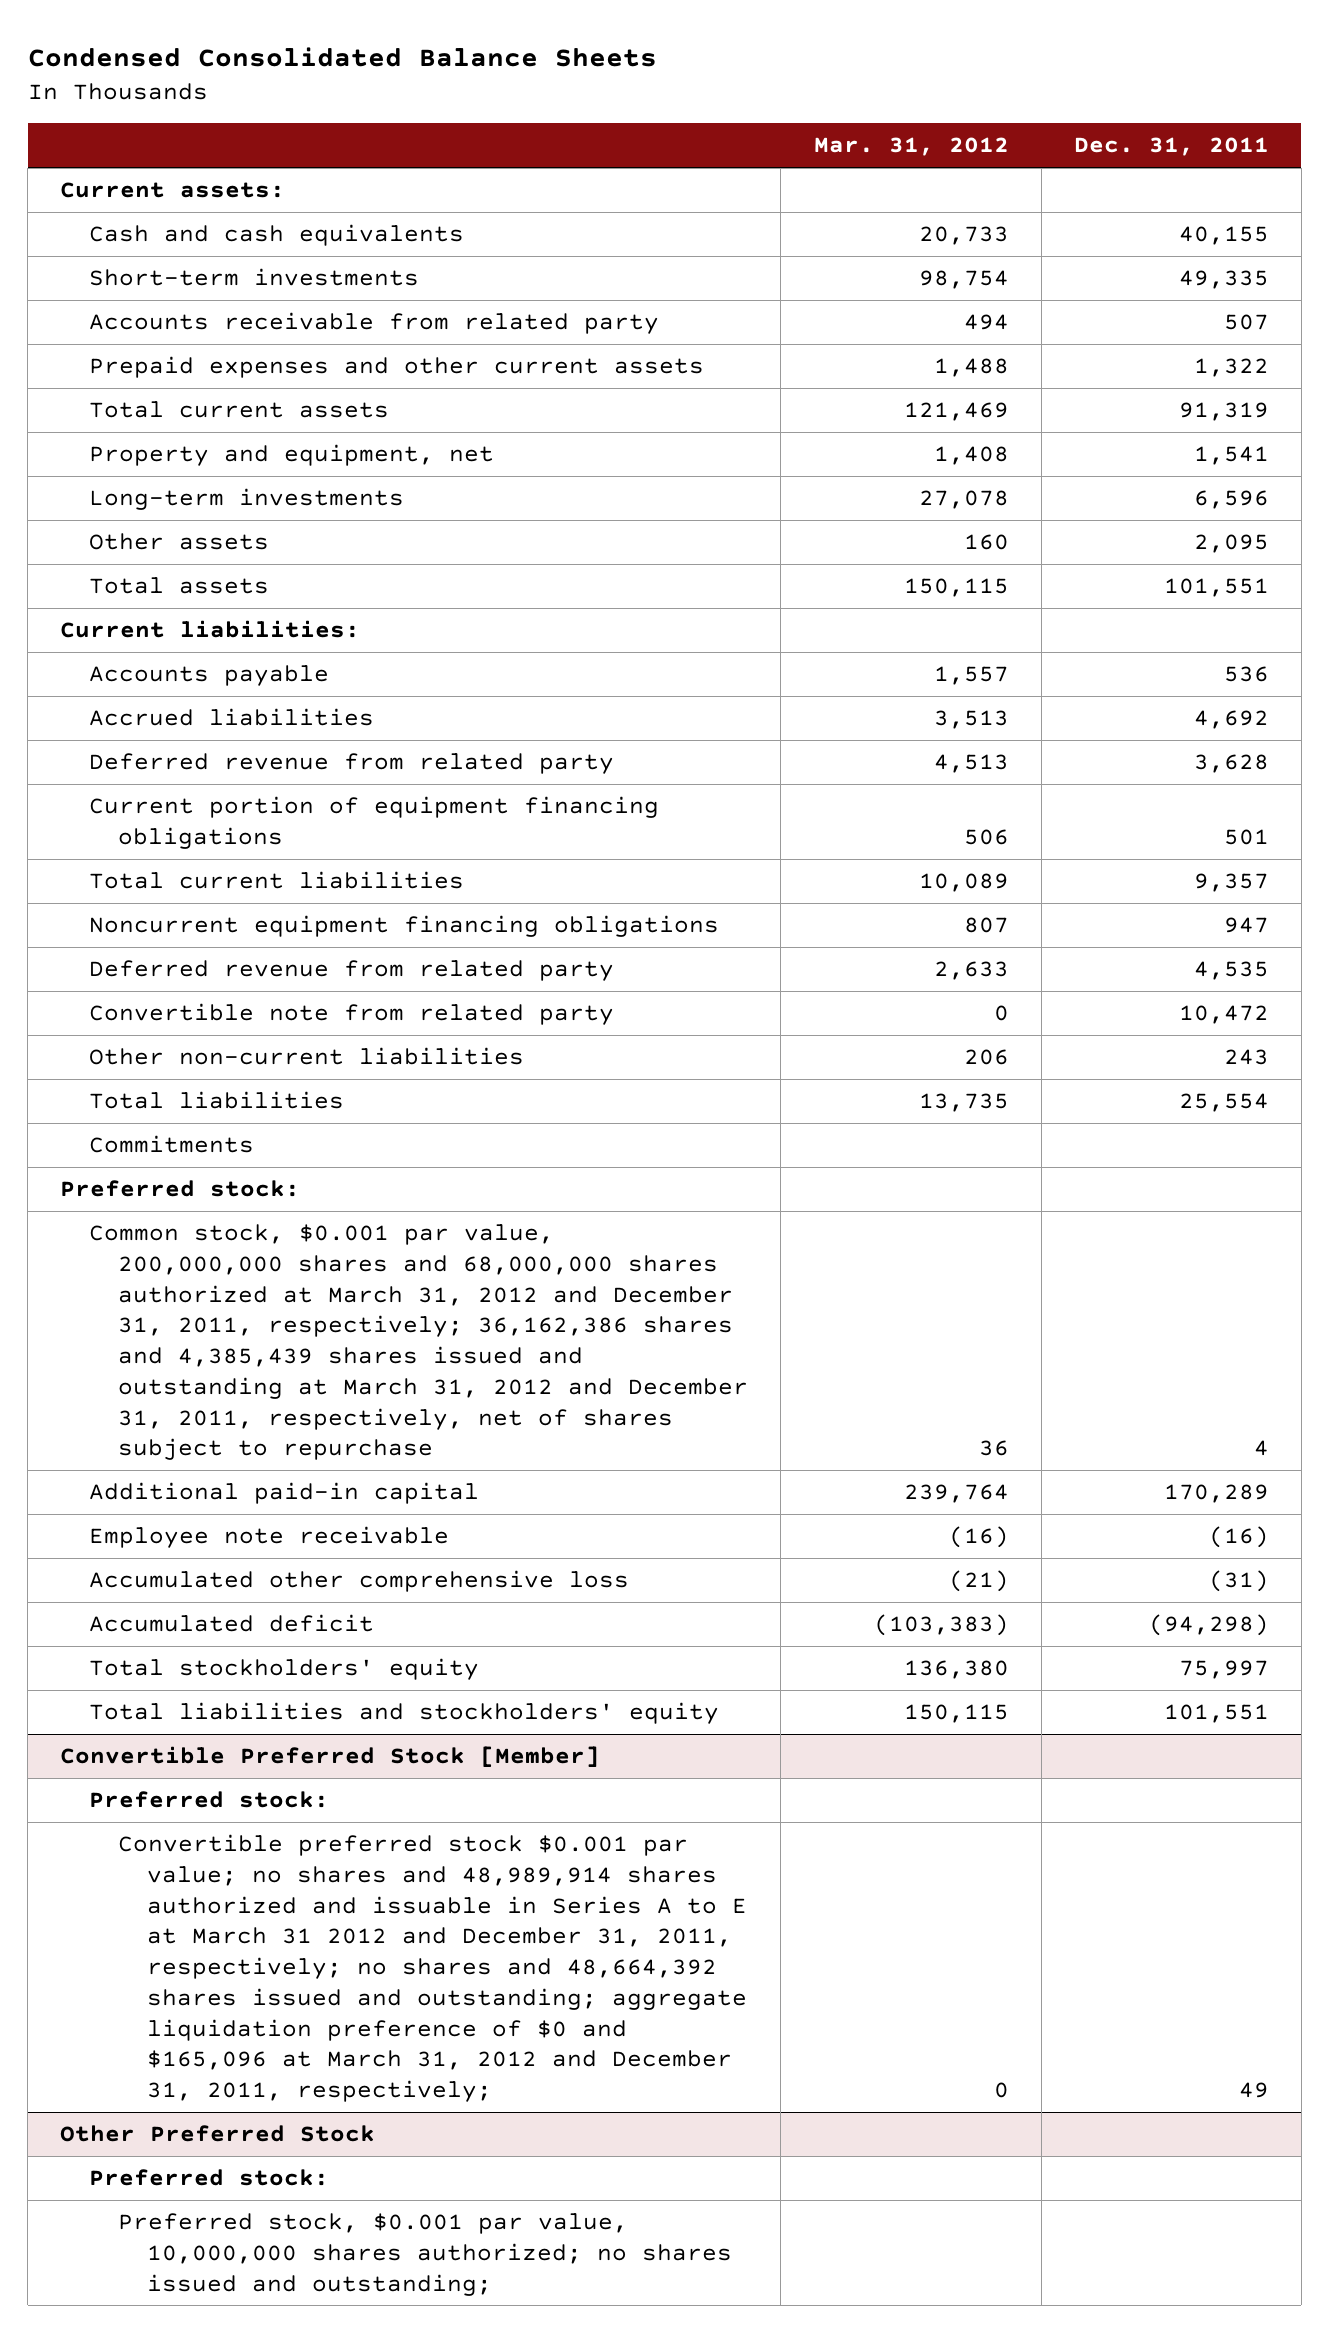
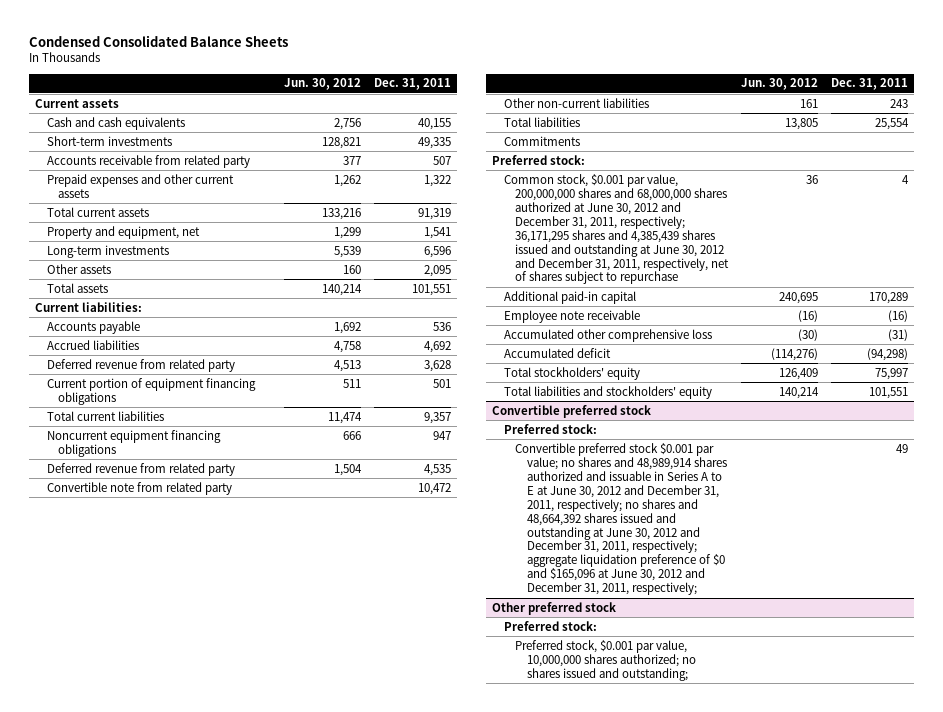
[813,137,1009,157] Mar. 31, 2012 -> none
none -> [283,78,361,91] Jun. 30, 2012
[60,182,286,199] Current assets: -> [35,98,120,108] Current assets
[89,1224,749,1461] Common stock, $0.001 par value, 200,000,000 shares and 68,000,000 shares authorized at March 31, 2012 and December 31, 2011, respectively; 36,162,386 shares and 4,385,439 shares issued and outstanding at March 31, 2012 and December 31, 2011, respectively, net of shares subject to repurchase -> [503,173,730,285] Common stock, $0.001 par value, 200,000,000 shares and 68,000,000 shares authorized at June 30, 2012 and December 31, 2011, respectively; 36,171,295 shares and 4,385,439 shares issued and outstanding at June 30, 2012 and December 31, 2011, respectively, net of shares subject to repurchase
[60,1746,601,1768] Convertible Preferred Stock [Member] -> [492,404,652,418] Convertible preferred stock
[118,1834,748,2103] Convertible preferred stock $0.001 par value; no shares and 48,989,914 shares authorized and issuable in Series A to E at March 31 2012 and December 31, 2011, respectively; no shares and 48,664,392 shares issued and outstanding; aggregate liquidation preference of $0 and $165,096 at March 31, 2012 and December 31, 2011, respectively; -> [515,442,727,596] Convertible preferred stock $0.001 par value; no shares and 48,989,914 shares authorized and issuable in Series A to E at June 30, 2012 and December 31, 2011, respectively; no shares and 48,664,392 shares issued and outstanding at June 30, 2012 and December 31, 2011, respectively; aggregate liquidation preference of $0 and $165,096 at June 30, 2012 and December 31, 2011, respectively;
[60,2125,376,2143] Other Preferred Stock -> [492,601,617,615] Other preferred stock

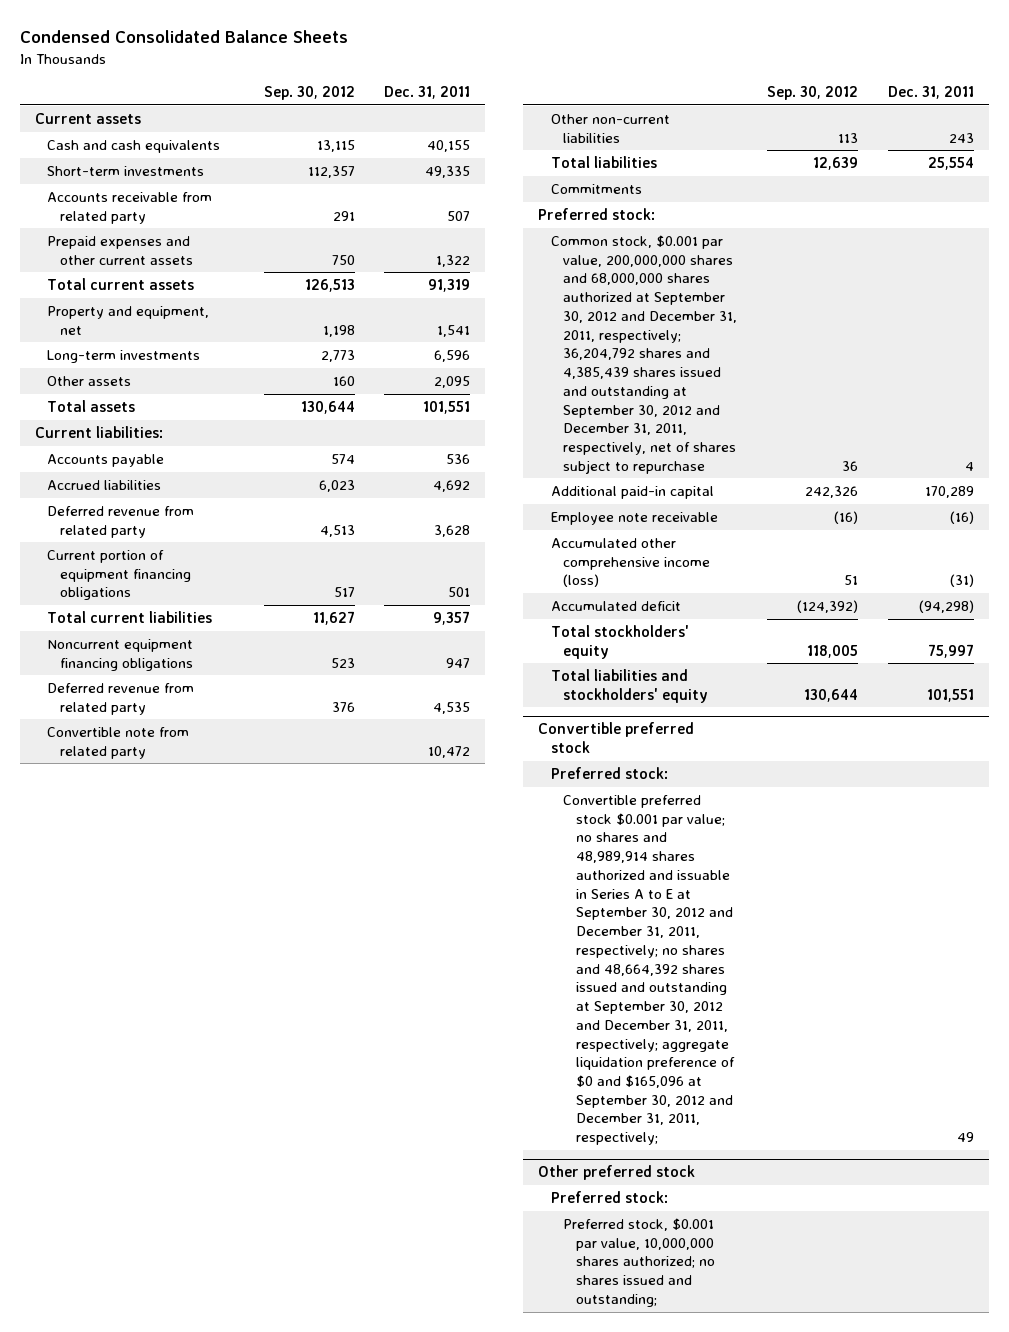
[283,78,361,91] Jun. 30, 2012 -> none
none -> [263,85,355,100] Sep. 30, 2012
[503,173,730,285] Common stock, $0.001 par value, 200,000,000 shares and 68,000,000 shares authorized at June 30, 2012 and December 31, 2011, respectively; 36,171,295 shares and 4,385,439 shares issued and outstanding at June 30, 2012 and December 31, 2011, respectively, net of shares subject to repurchase -> [550,234,738,474] Common stock, $0.001 par value, 200,000,000 shares and 68,000,000 shares authorized at September 30, 2012 and December 31, 2011, respectively; 36,204,792 shares and 4,385,439 shares issued and outstanding at September 30, 2012 and December 31, 2011, respectively, net of shares subject to repurchase
[503,328,712,342] Accumulated other comprehensive loss -> [550,537,711,588] Accumulated other comprehensive income (loss)
[515,442,727,596] Convertible preferred stock $0.001 par value; no shares and 48,989,914 shares authorized and issuable in Series A to E at June 30, 2012 and December 31, 2011, respectively; no shares and 48,664,392 shares issued and outstanding at June 30, 2012 and December 31, 2011, respectively; aggregate liquidation preference of $0 and $165,096 at June 30, 2012 and December 31, 2011, respectively; -> [563,794,735,1146] Convertible preferred stock $0.001 par value; no shares and 48,989,914 shares authorized and issuable in Series A to E at September 30, 2012 and December 31, 2011, respectively; no shares and 48,664,392 shares issued and outstanding at September 30, 2012 and December 31, 2011, respectively; aggregate liquidation preference of $0 and $165,096 at September 30, 2012 and December 31, 2011, respectively;

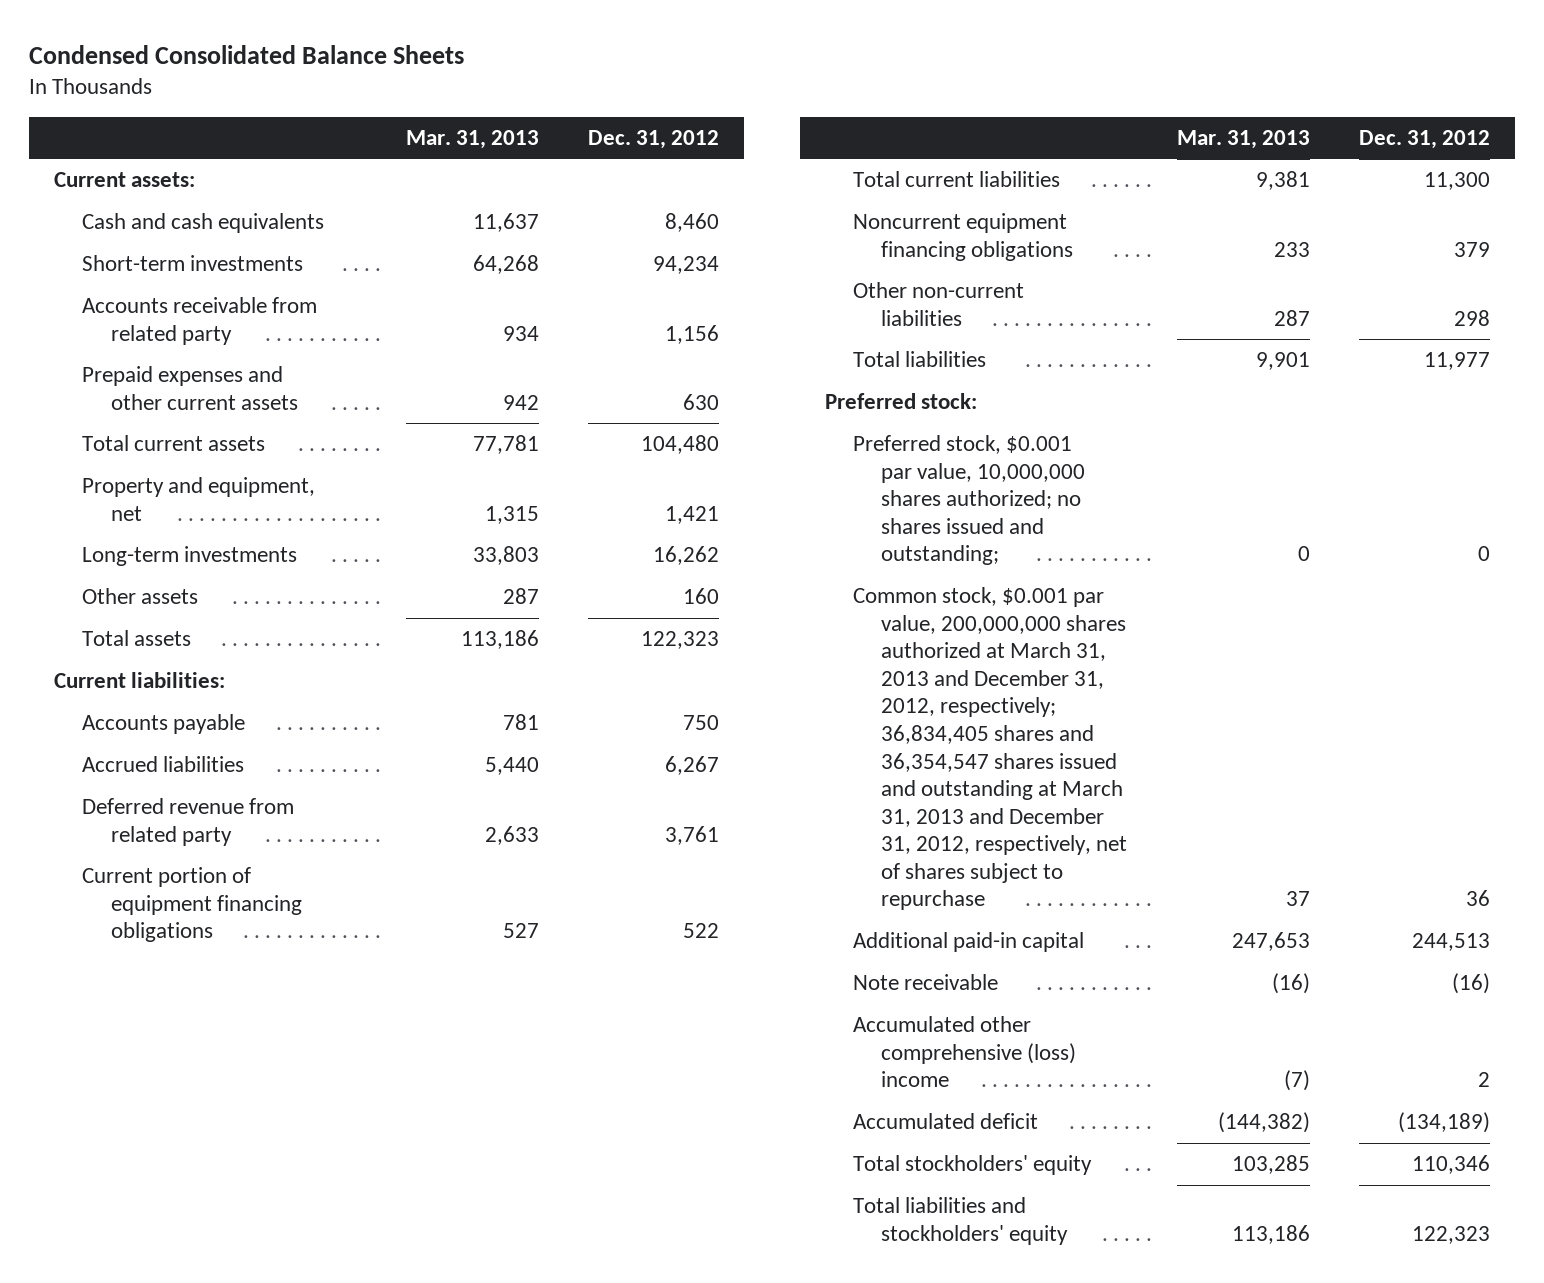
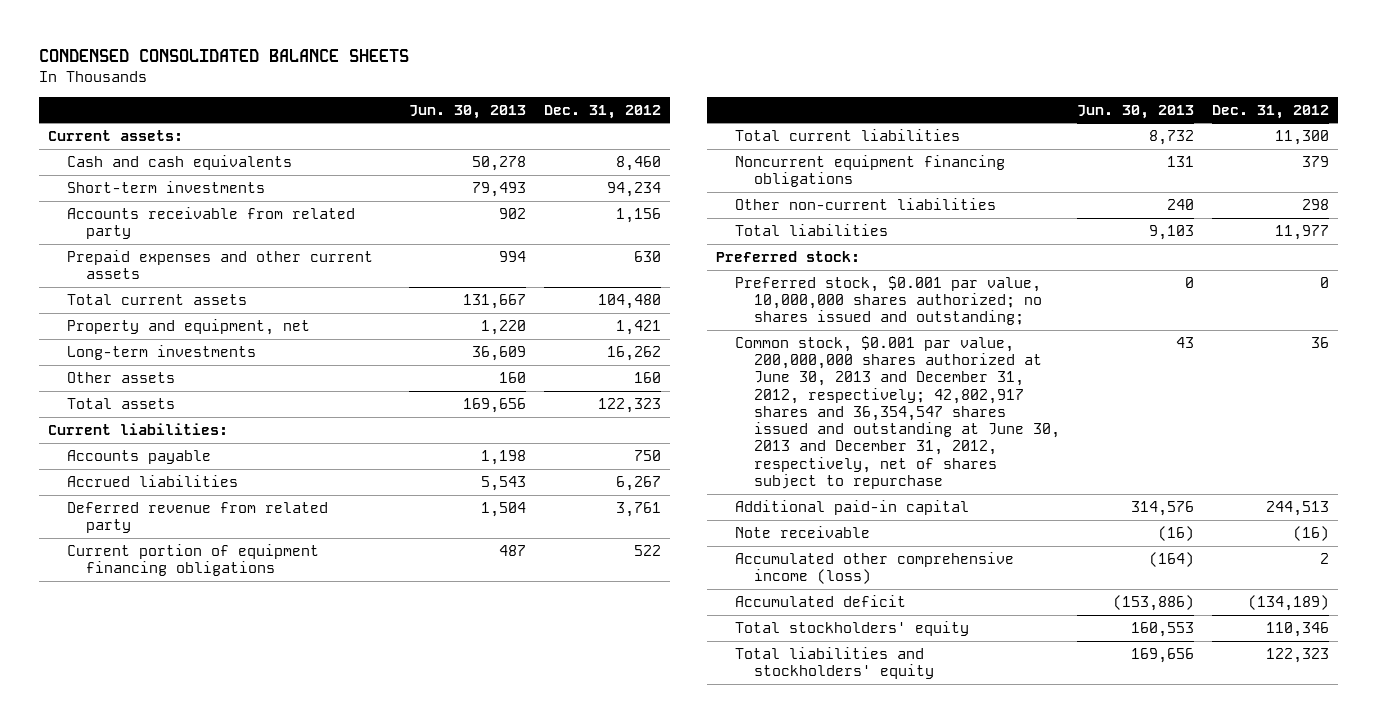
[29,44,465,64] Condensed Consolidated Balance Sheets -> [39,48,410,62] CONDENSED CONSOLIDATED BALANCE SHEETS
[405,129,539,149] Mar. 31, 2013 -> none
none -> [409,104,527,119] Jun. 30, 2013
[852,587,1128,911] Common stock, $0.001 par value, 200,000,000 shares authorized at March 31, 2013 and December 31, 2012, respectively; 36,834,405 shares and 36,354,547 shares issued and outstanding at March 31, 2013 and December 31, 2012, respectively, net of shares subject to repurchase -> [734,336,1060,489] Common stock, $0.001 par value, 200,000,000 shares authorized at June 30, 2013 and December 31, 2012, respectively; 42,802,917 shares and 36,354,547 shares issued and outstanding at June 30, 2013 and December 31, 2012, respectively, net of shares subject to repurchase
[852,1016,1077,1088] Accumulated other comprehensive (loss) income -> [734,552,1014,585] Accumulated other comprehensive income (loss)

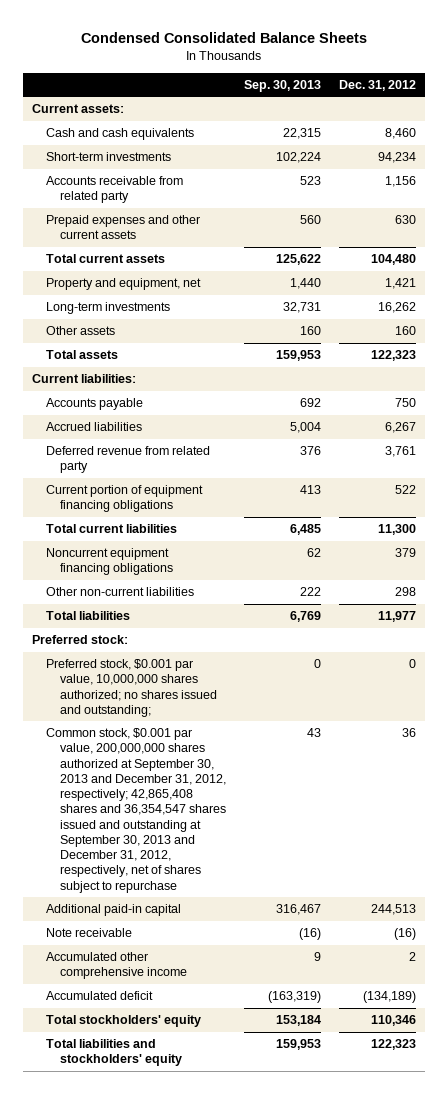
[39,48,410,62] CONDENSED CONSOLIDATED BALANCE SHEETS -> [80,31,367,43] Condensed Consolidated Balance Sheets
[409,104,527,119] Jun. 30, 2013 -> none
none -> [244,79,322,92] Sep. 30, 2013
[734,336,1060,489] Common stock, $0.001 par value, 200,000,000 shares authorized at June 30, 2013 and December 31, 2012, respectively; 42,802,917 shares and 36,354,547 shares issued and outstanding at June 30, 2013 and December 31, 2012, respectively, net of shares subject to repurchase -> [46,728,227,893] Common stock, $0.001 par value, 200,000,000 shares authorized at September 30, 2013 and December 31, 2012, respectively; 42,865,408 shares and 36,354,547 shares issued and outstanding at September 30, 2013 and December 31, 2012, respectively, net of shares subject to repurchase
[734,552,1014,585] Accumulated other comprehensive income (loss) -> [46,952,188,980] Accumulated other comprehensive income

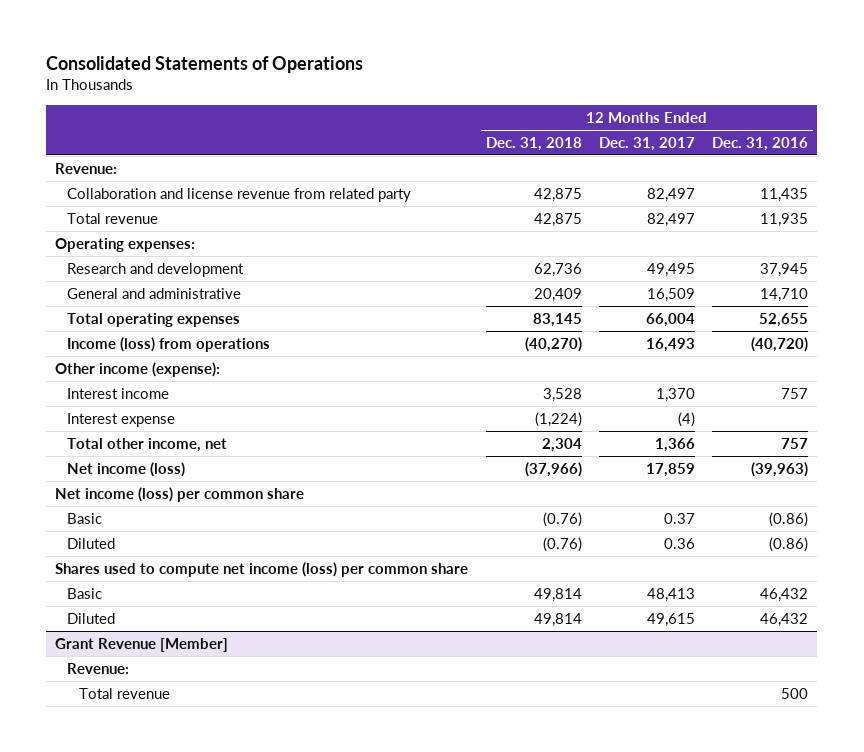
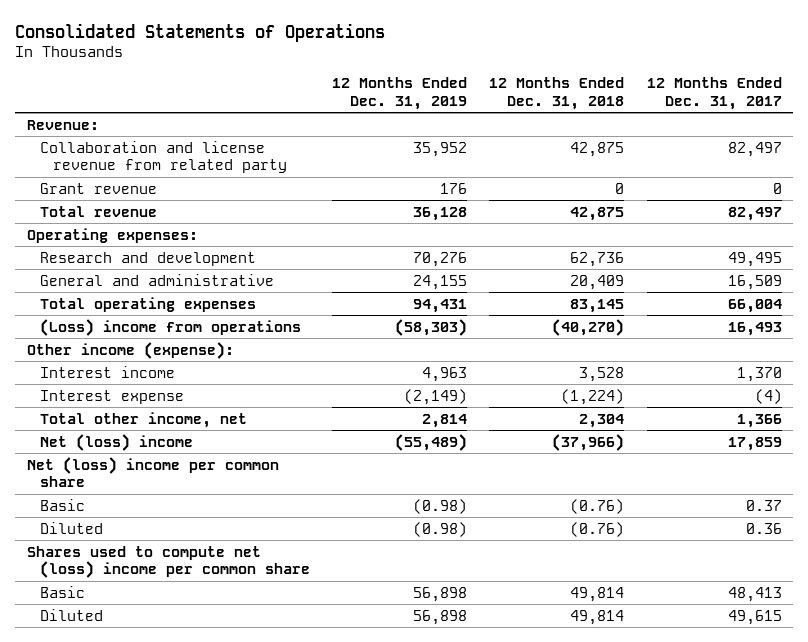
[712,136,809,151] Dec. 31, 2016 -> none
none -> [332,77,468,110] 12 Months Ended Dec. 31, 2019
none -> [39,182,157,194] Grant revenue
[67,336,271,352] Income (loss) from operations -> [39,318,301,336] (Loss) income from operations
[67,461,186,477] Net income (loss) -> [39,433,193,451] Net (loss) income
[55,486,305,502] Net income (loss) per common share -> [26,456,279,488] Net (loss) income per common share
[55,561,469,577] Shares used to compute net income (loss) per common share -> [26,545,310,579] Shares used to compute net (loss) income per common share
[55,637,229,652] Grant Revenue [Member] -> none
[67,662,130,674] Revenue: -> none
[78,687,170,699] Total revenue -> none

